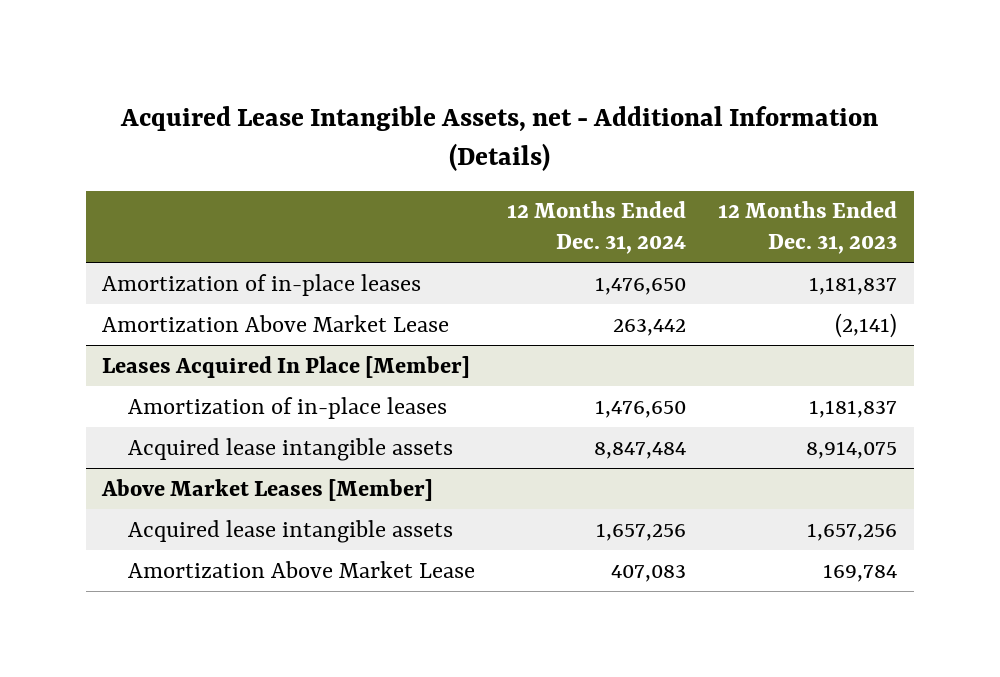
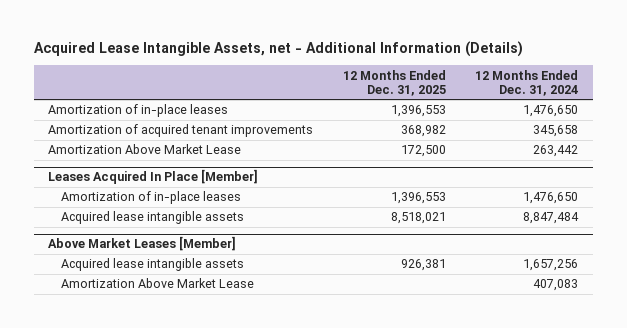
[718,201,898,254] 12 Months Ended Dec. 31, 2023 -> none
none -> [342,69,446,96] 12 Months Ended Dec. 31, 2025
none -> [48,124,314,138] Amortization of acquired tenant improvements

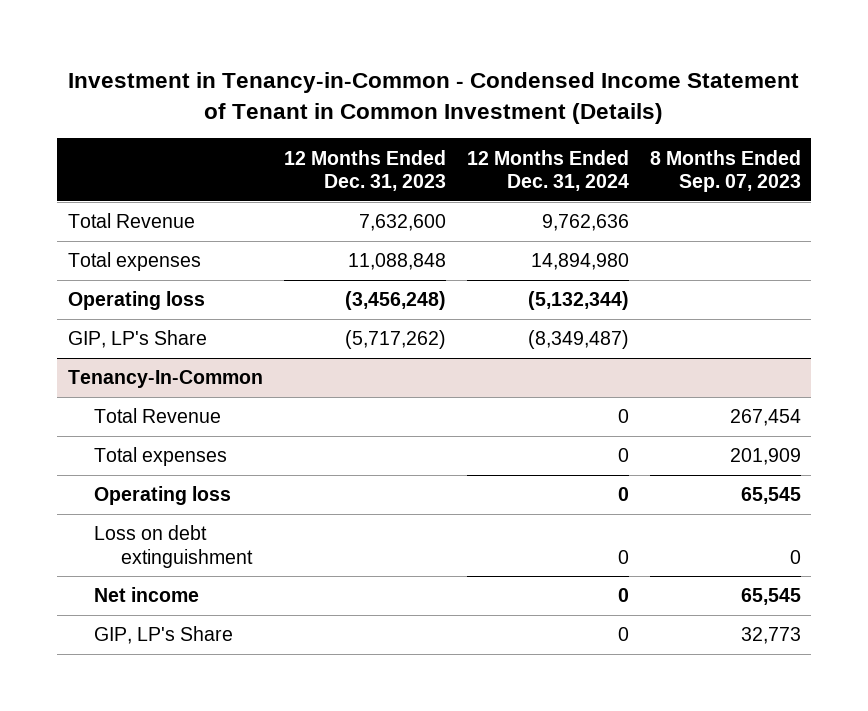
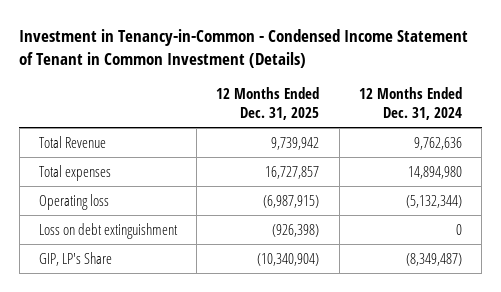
[283,149,446,192] 12 Months Ended Dec. 31, 2023 -> none
[649,149,801,193] 8 Months Ended Sep. 07, 2023 -> none
none -> [216,87,320,120] 12 Months Ended Dec. 31, 2025
[67,370,263,389] Tenancy-In-Common -> none
[94,408,222,424] Total Revenue -> none
[94,447,228,467] Total expenses -> none
[94,486,232,506] Operating loss -> none
[94,587,200,603] Net income -> none
[94,626,234,645] GIP, LP's Share -> none
[67,330,207,349] GIP, LP's Share -> [38,251,112,266] GIP, LP's Share

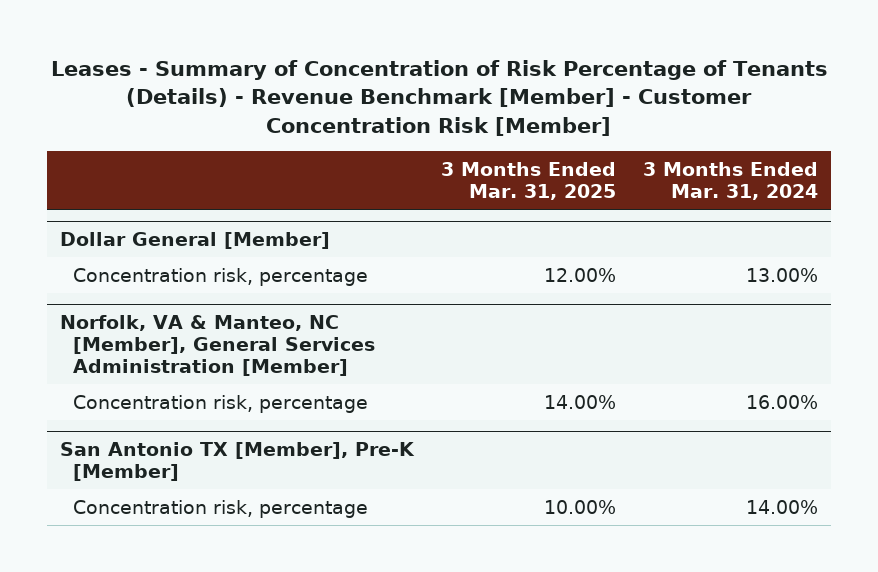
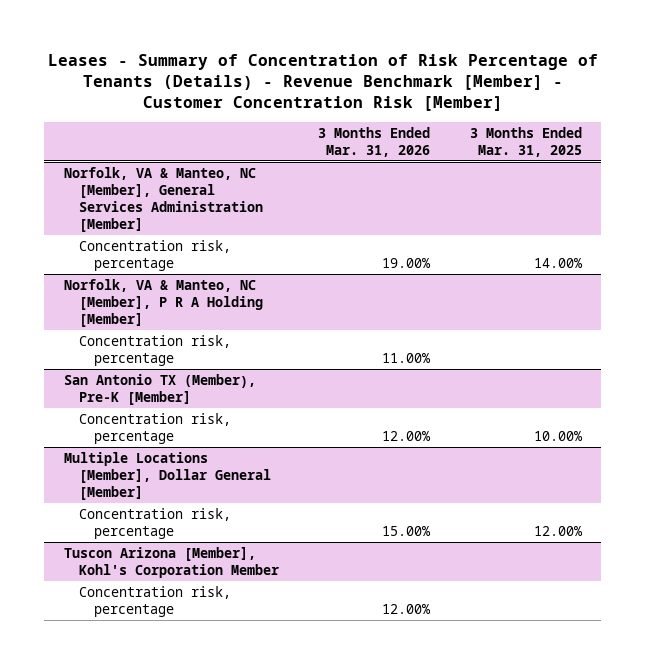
[642,162,818,201] 3 Months Ended Mar. 31, 2024 -> none
none -> [318,126,431,157] 3 Months Ended Mar. 31, 2026
[60,231,331,249] Dollar General [Member] -> none
[73,267,369,286] Concentration risk, percentage -> none
none -> [63,278,264,328] Norfolk, VA & Manteo, NC [Member], P R A Holding [Member]
none -> [79,334,232,366] Concentration risk, percentage
[60,441,416,481] San Antonio TX [Member], Pre-K [Member] -> [63,373,256,405] San Antonio TX (Member), Pre-K [Member]
none -> [63,451,272,501] Multiple Locations [Member], Dollar General [Member]
none -> [79,507,232,539] Concentration risk, percentage
none -> [63,546,280,578] Tuscon Arizona [Member], Kohl's Corporation Member
none -> [79,585,232,617] Concentration risk, percentage

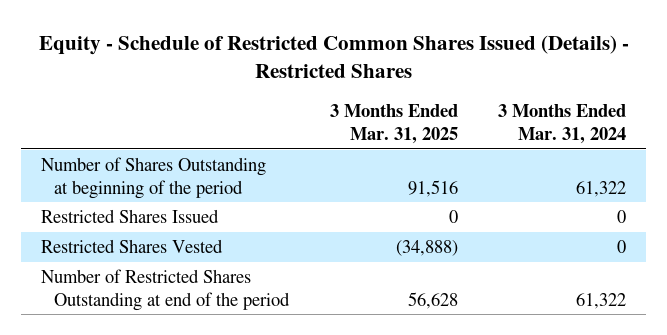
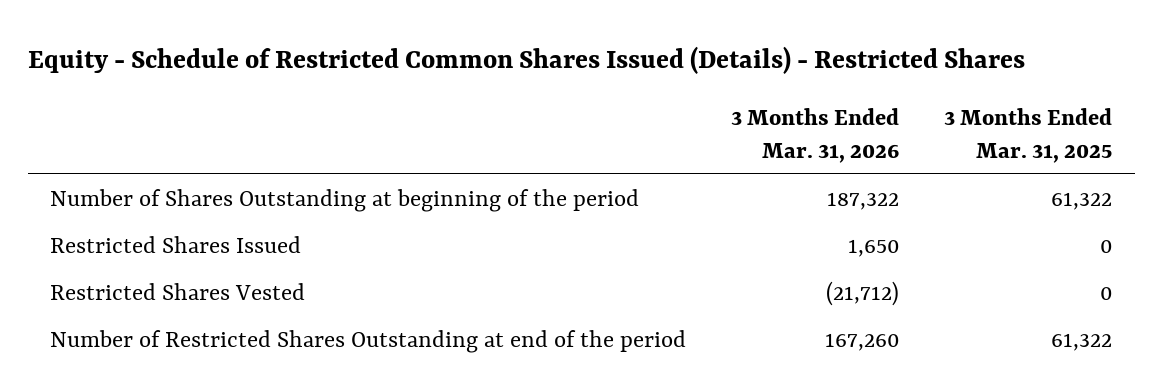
[498,104,627,144] 3 Months Ended Mar. 31, 2024 -> none
none -> [731,107,900,164] 3 Months Ended Mar. 31, 2026
[407,179,458,197] 91,516 -> [1051,191,1113,210] 61,322
[395,239,458,256] (34,888) -> [1100,286,1113,300] 0
[407,291,458,309] 56,628 -> [1051,332,1113,351] 61,322

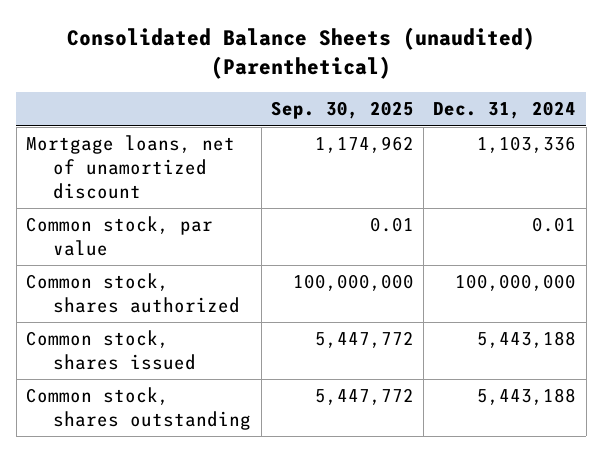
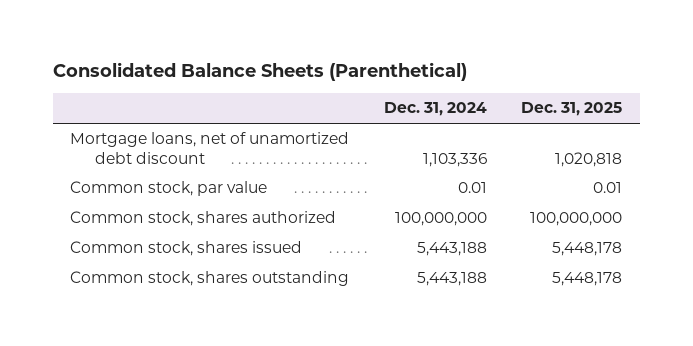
[67,27,536,79] Consolidated Balance Sheets (unaudited) (Parenthetical) -> [53,62,468,82] Consolidated Balance Sheets (Parenthetical)
[270,101,414,120] Sep. 30, 2025 -> none
none -> [521,102,623,117] Dec. 31, 2025
[26,135,236,199] Mortgage loans, net of unamortized discount -> [70,132,350,164] Mortgage loans, net of unamortized debt discount

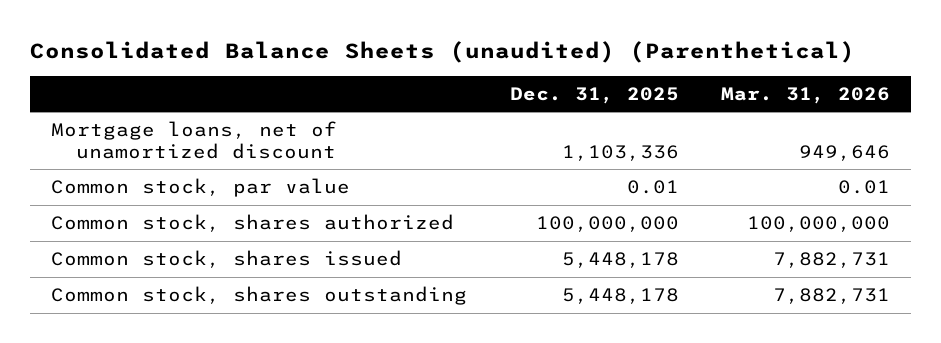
[53,62,468,82] Consolidated Balance Sheets (Parenthetical) -> [30,40,856,63] Consolidated Balance Sheets (unaudited) (Parenthetical)
[383,102,487,117] Dec. 31, 2024 -> none
none -> [720,86,890,104] Mar. 31, 2026
[70,132,350,164] Mortgage loans, net of unamortized debt discount -> [51,121,338,159] Mortgage loans, net of unamortized discount
[555,151,623,167] 1,020,818 -> [561,144,679,161] 1,103,336

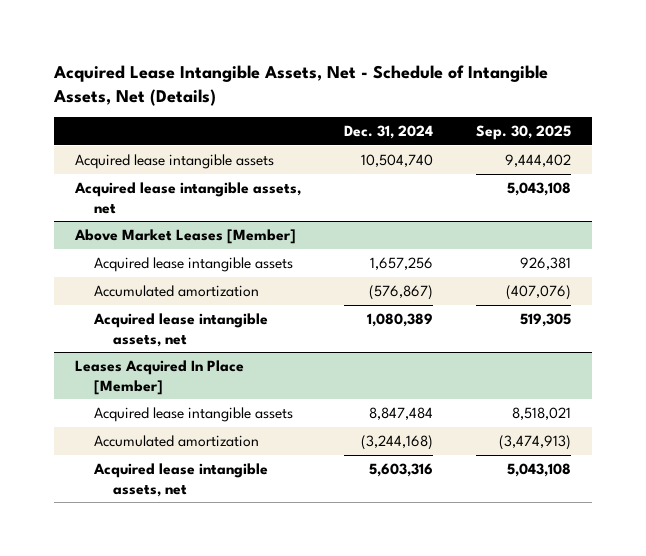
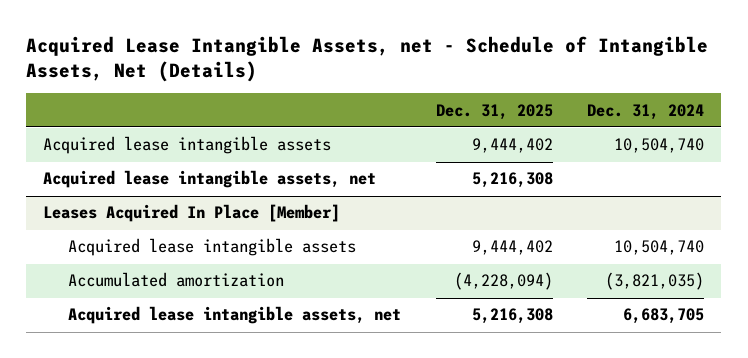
[52,64,548,106] Acquired Lease Intangible Assets, Net - Schedule of Intangible Assets, Net (Details) -> [26,35,709,82] Acquired Lease Intangible Assets, net - Schedule of Intangible Assets, Net (Details)
[475,125,571,141] Sep. 30, 2025 -> none
none -> [435,103,553,120] Dec. 31, 2025
[74,228,297,244] Above Market Leases [Member] -> none
[94,256,294,272] Acquired lease intangible assets -> none
[94,284,260,297] Accumulated amortization -> none
[93,312,269,347] Acquired lease intangible assets, net -> none
[368,406,433,420] 8,847,484 -> [614,240,705,256] 10,504,740
[360,434,433,450] (3,244,168) -> [605,272,705,291] (3,821,035)
[368,462,433,477] 5,603,316 -> [623,308,705,325] 6,683,705

